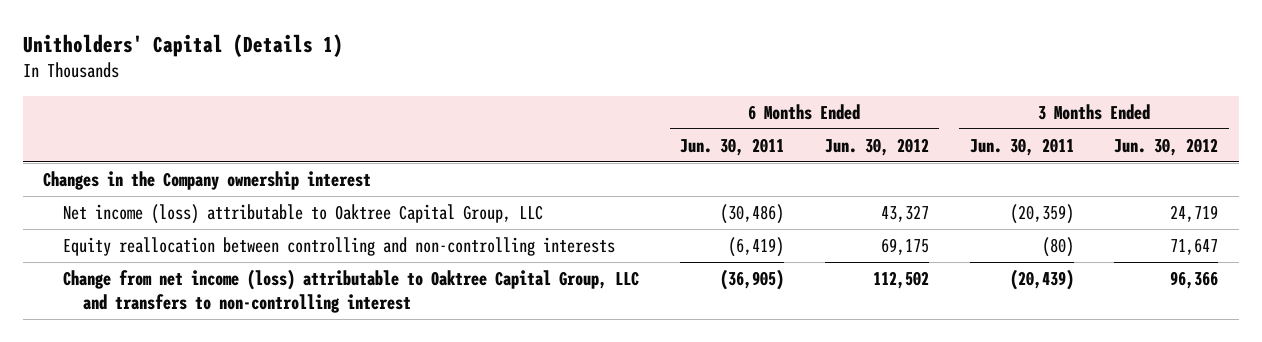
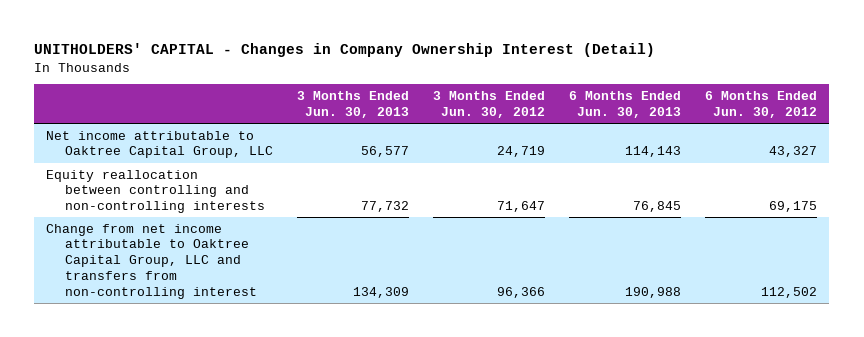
[22,33,343,57] Unitholders' Capital (Details 1) -> [34,43,656,58] UNITHOLDERS' CAPITAL - Changes in Company Ownership Interest (Detail)
[680,137,785,156] Jun. 30, 2011 -> none
[969,137,1074,156] Jun. 30, 2011 -> none
none -> [297,91,410,118] 3 Months Ended Jun. 30, 2013
none -> [569,91,682,118] 6 Months Ended Jun. 30, 2013
[43,170,372,190] Changes in the Company ownership interest -> none
[63,203,544,224] Net income (loss) attributable to Oaktree Capital Group, LLC -> [46,130,274,159] Net income attributable to Oaktree Capital Group, LLC
[63,268,640,313] Change from net income (loss) attributable to Oaktree Capital Group, LLC and transfers to non-controlling interest -> [46,223,258,299] Change from net income attributable to Oaktree Capital Group, LLC and transfers from non-controlling interest

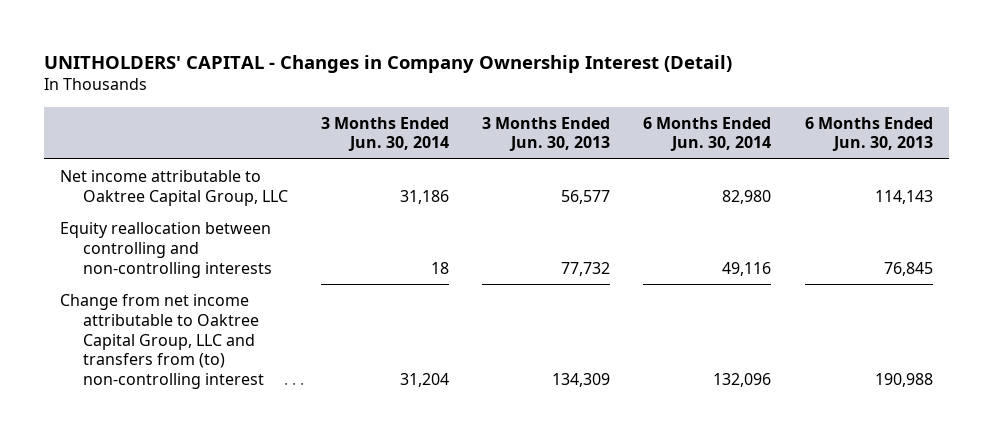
[433,91,546,118] 3 Months Ended Jun. 30, 2012 -> none
[705,91,818,118] 6 Months Ended Jun. 30, 2012 -> none
none -> [320,116,449,152] 3 Months Ended Jun. 30, 2014
none -> [643,116,772,152] 6 Months Ended Jun. 30, 2014
[46,223,258,299] Change from net income attributable to Oaktree Capital Group, LLC and transfers from non-controlling interest -> [60,293,264,390] Change from net income attributable to Oaktree Capital Group, LLC and transfers from (to) non-controlling interest

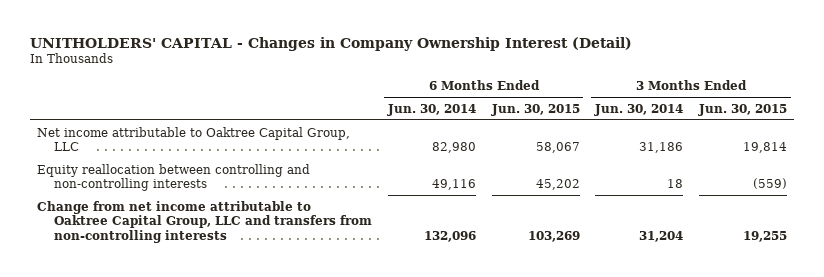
[482,116,611,152] 3 Months Ended Jun. 30, 2013 -> none
[804,116,933,152] 6 Months Ended Jun. 30, 2013 -> none
none -> [490,103,580,116] Jun. 30, 2015
none -> [697,103,787,116] Jun. 30, 2015
[60,293,264,390] Change from net income attributable to Oaktree Capital Group, LLC and transfers from (to) non-controlling interest -> [37,200,373,244] Change from net income attributable to Oaktree Capital Group, LLC and transfers from non-controlling interests

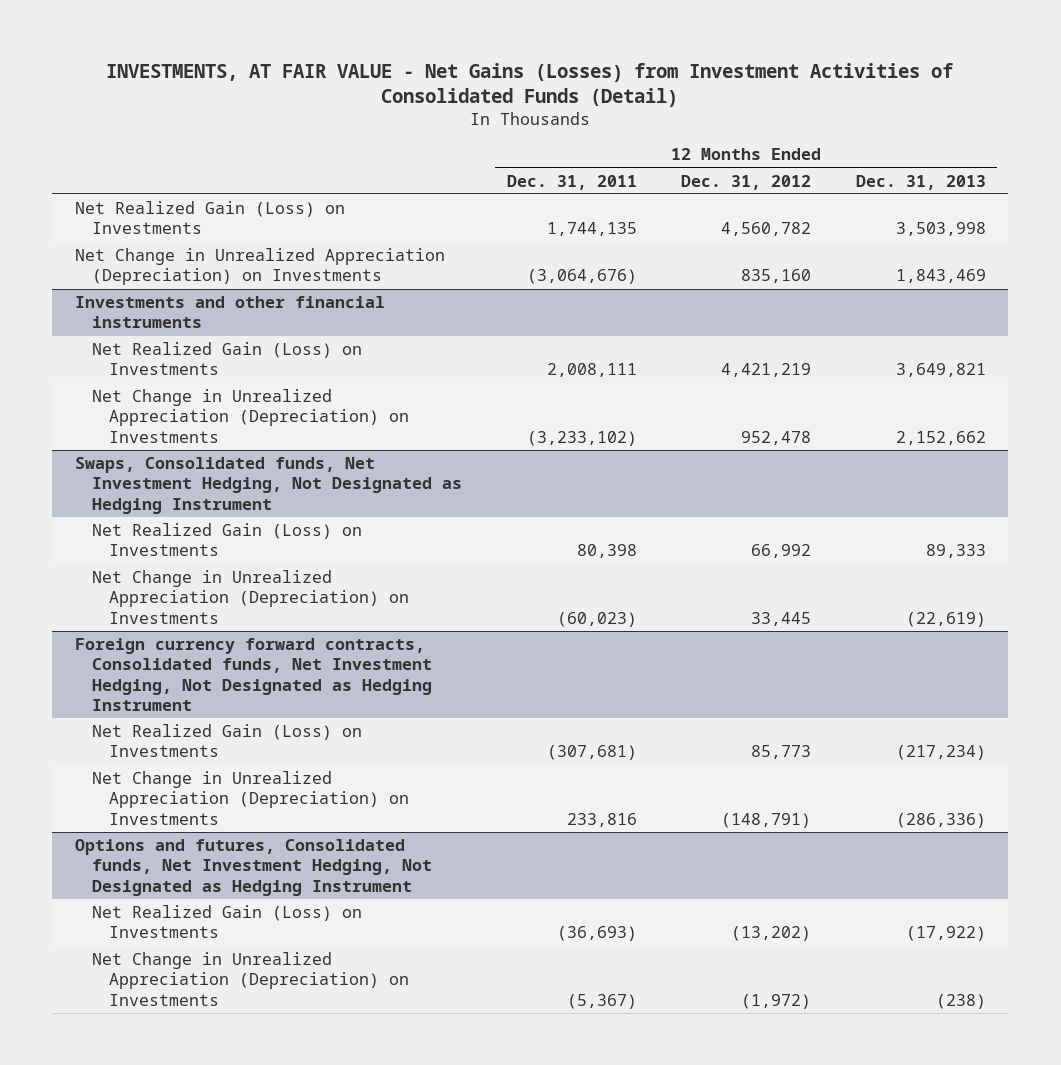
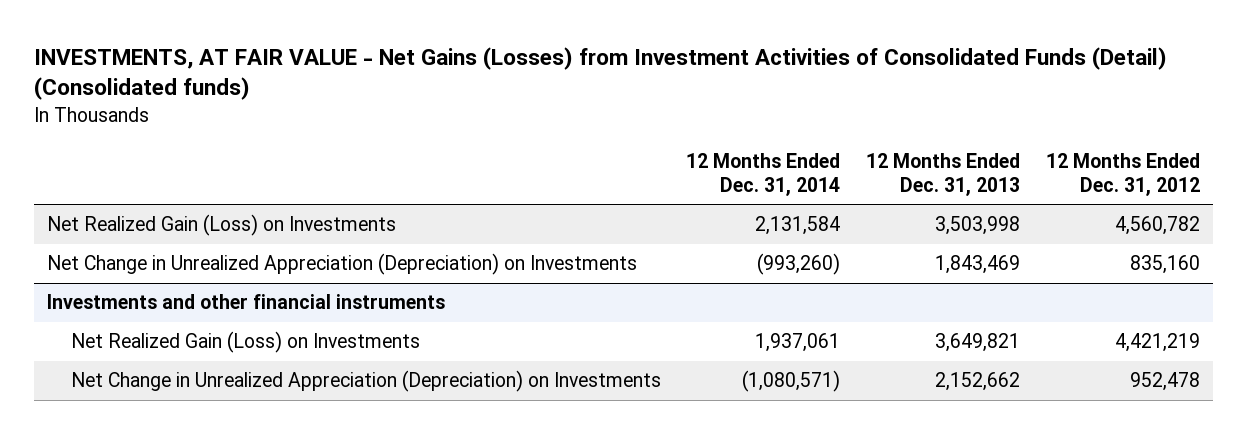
[106,62,955,108] INVESTMENTS, AT FAIR VALUE - Net Gains (Losses) from Investment Activities of Consolidated Funds (Detail) -> [33,46,1167,101] INVESTMENTS, AT FAIR VALUE - Net Gains (Losses) from Investment Activities of Consolidated Funds (Detail) (Consolidated funds)
[506,174,637,190] Dec. 31, 2011 -> none
none -> [686,152,841,196] 12 Months Ended Dec. 31, 2014
[74,456,462,514] Swaps, Consolidated funds, Net Investment Hedging, Not Designated as Hedging Instrument -> none
[91,522,362,557] Net Realized Gain (Loss) on Investments -> none
[91,569,410,624] Net Change in Unrealized Appreciation (Depreciation) on Investments -> none
[74,637,432,711] Foreign currency forward contracts, Consolidated funds, Net Investment Hedging, Not Designated as Hedging Instrument -> none
[91,723,362,758] Net Realized Gain (Loss) on Investments -> none
[91,770,410,825] Net Change in Unrealized Appreciation (Depreciation) on Investments -> none
[74,838,432,896] Options and futures, Consolidated funds, Net Investment Hedging, Not Designated as Hedging Instrument -> none
[91,904,362,939] Net Realized Gain (Loss) on Investments -> none
[91,951,410,1006] Net Change in Unrealized Appreciation (Depreciation) on Investments -> none

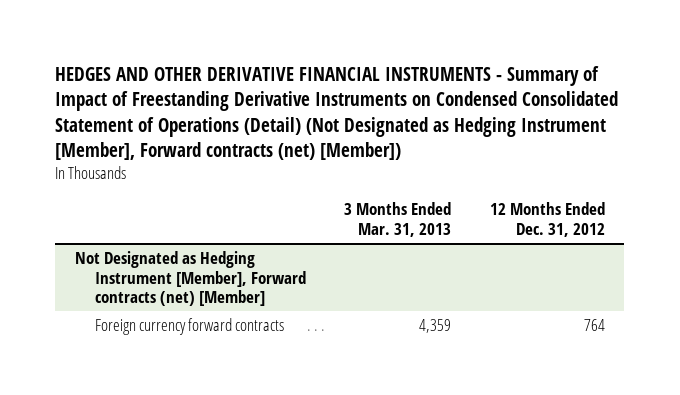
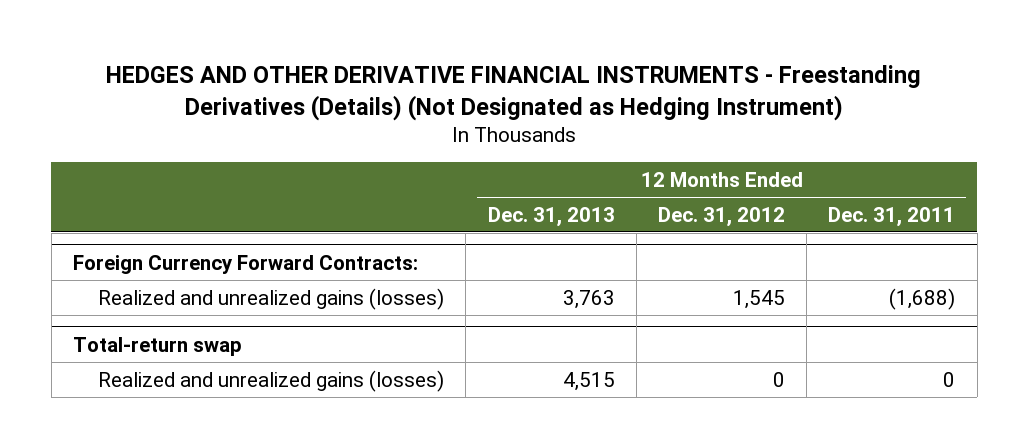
[55,65,619,160] HEDGES AND OTHER DERIVATIVE FINANCIAL INSTRUMENTS - Summary of Impact of Freestanding Derivative Instruments on Condensed Consolidated Statement of Operations (Detail) (Not Designated as Hedging Instrument [Member], Forward contracts (net) [Member]) -> [106,65,922,121] HEDGES AND OTHER DERIVATIVE FINANCIAL INSTRUMENTS - Freestanding Derivatives (Details) (Not Designated as Hedging Instrument)
[344,202,452,237] 3 Months Ended Mar. 31, 2013 -> none
none -> [487,206,615,227] Dec. 31, 2013
none -> [828,206,956,227] Dec. 31, 2011
[74,251,306,306] Not Designated as Hedging Instrument [Member], Forward contracts (net) [Member] -> none
[94,318,284,336] Foreign currency forward contracts -> none
none -> [73,254,419,274] Foreign Currency Forward Contracts:
none -> [98,287,445,310] Realized and unrealized gains (losses)
none -> [73,336,243,356] Total-return swap
none -> [98,369,445,392] Realized and unrealized gains (losses)

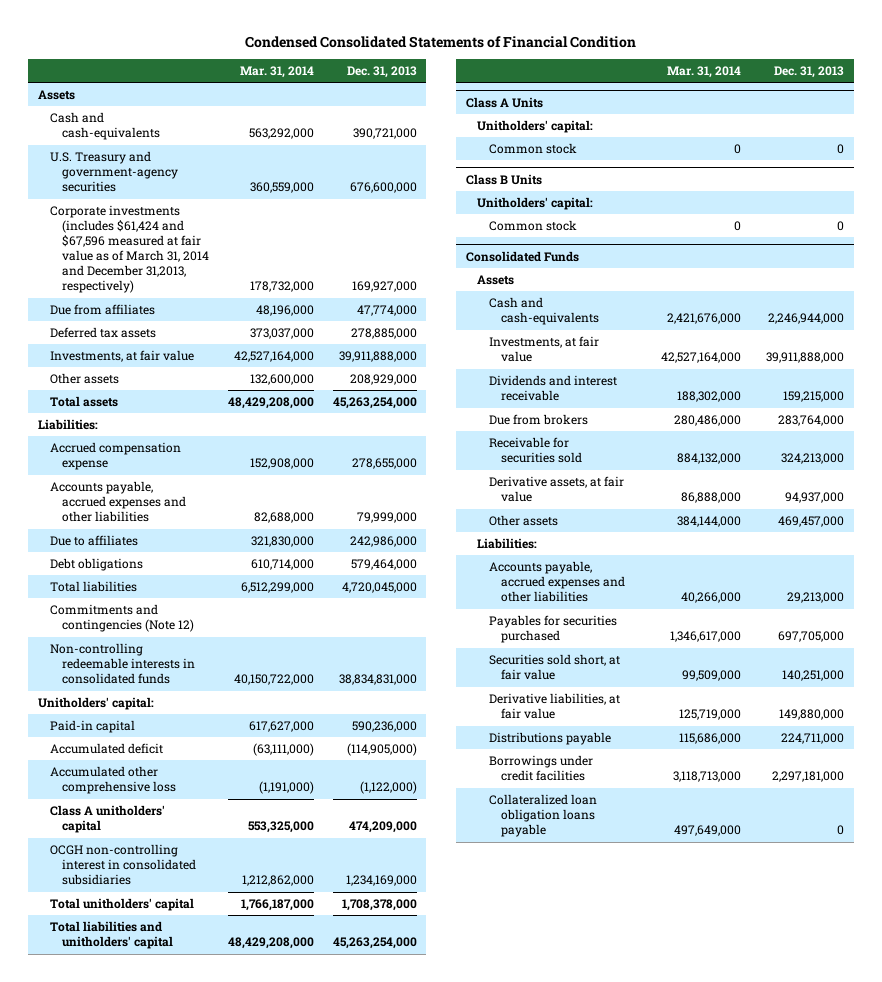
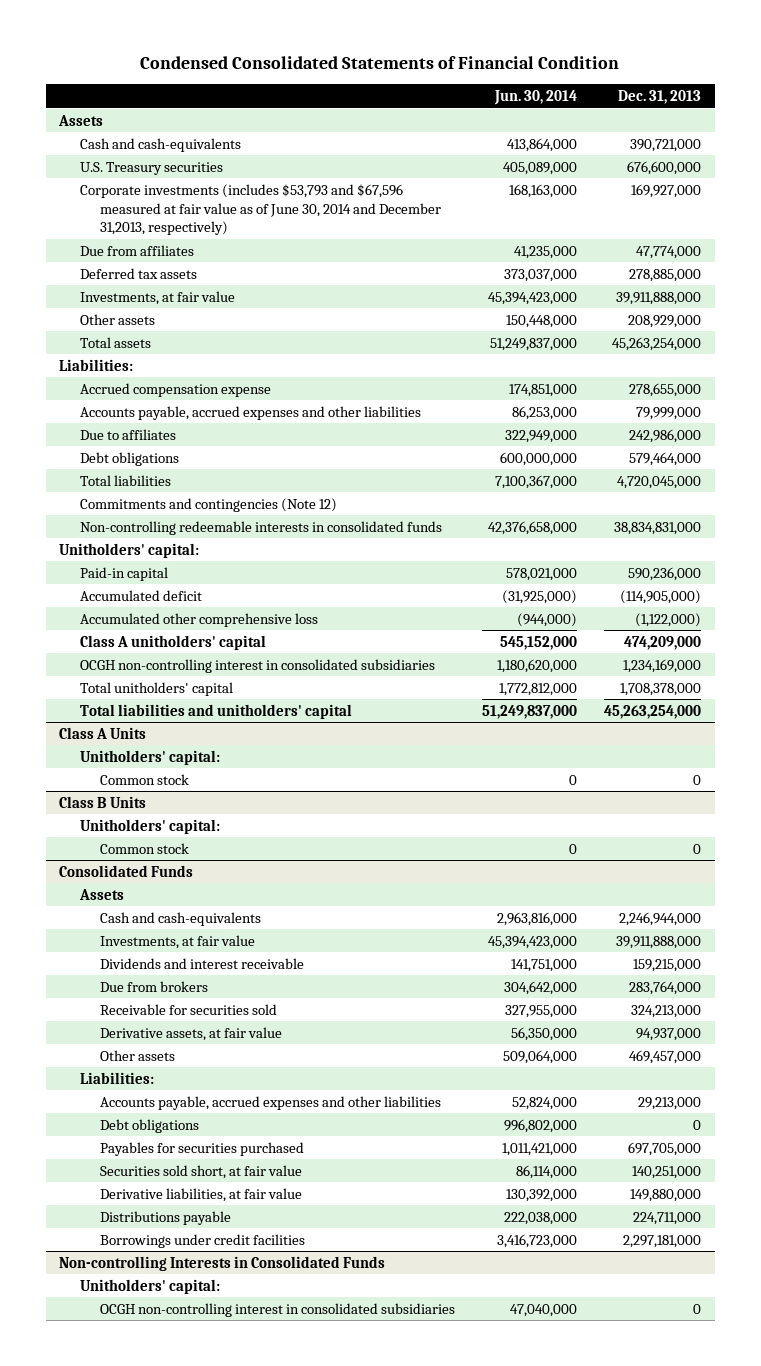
[239,65,314,78] Mar. 31, 2014 -> none
none -> [494,90,578,106] Jun. 30, 2014
[49,151,178,193] U.S. Treasury and government-agency securities -> [79,161,223,175] U.S. Treasury securities
[49,205,209,294] Corporate investments (includes $61,424 and $67,596 measured at fair value as of March 31, 2014 and December 31,2013, respectively) -> [79,183,441,236] Corporate investments (includes $53,793 and $67,596 measured at fair value as of June 30, 2014 and December 31,2013, respectively)
none -> [99,1118,199,1133] Debt obligations
[489,794,598,838] Collateralized loan obligation loans payable -> none
none -> [59,1255,386,1271] Non-controlling Interests in Consolidated Funds
none -> [79,1278,220,1294] Unitholders' capital:
none -> [99,1302,455,1317] OCGH non-controlling interest in consolidated subsidiaries

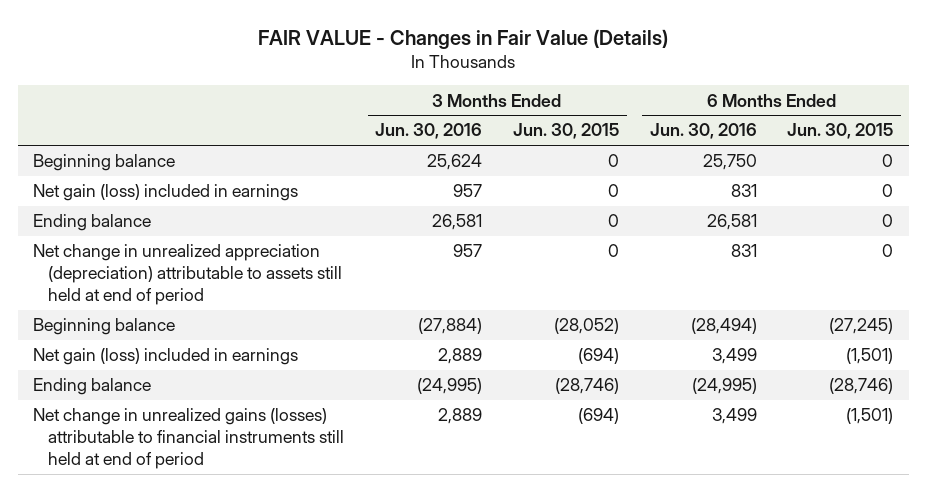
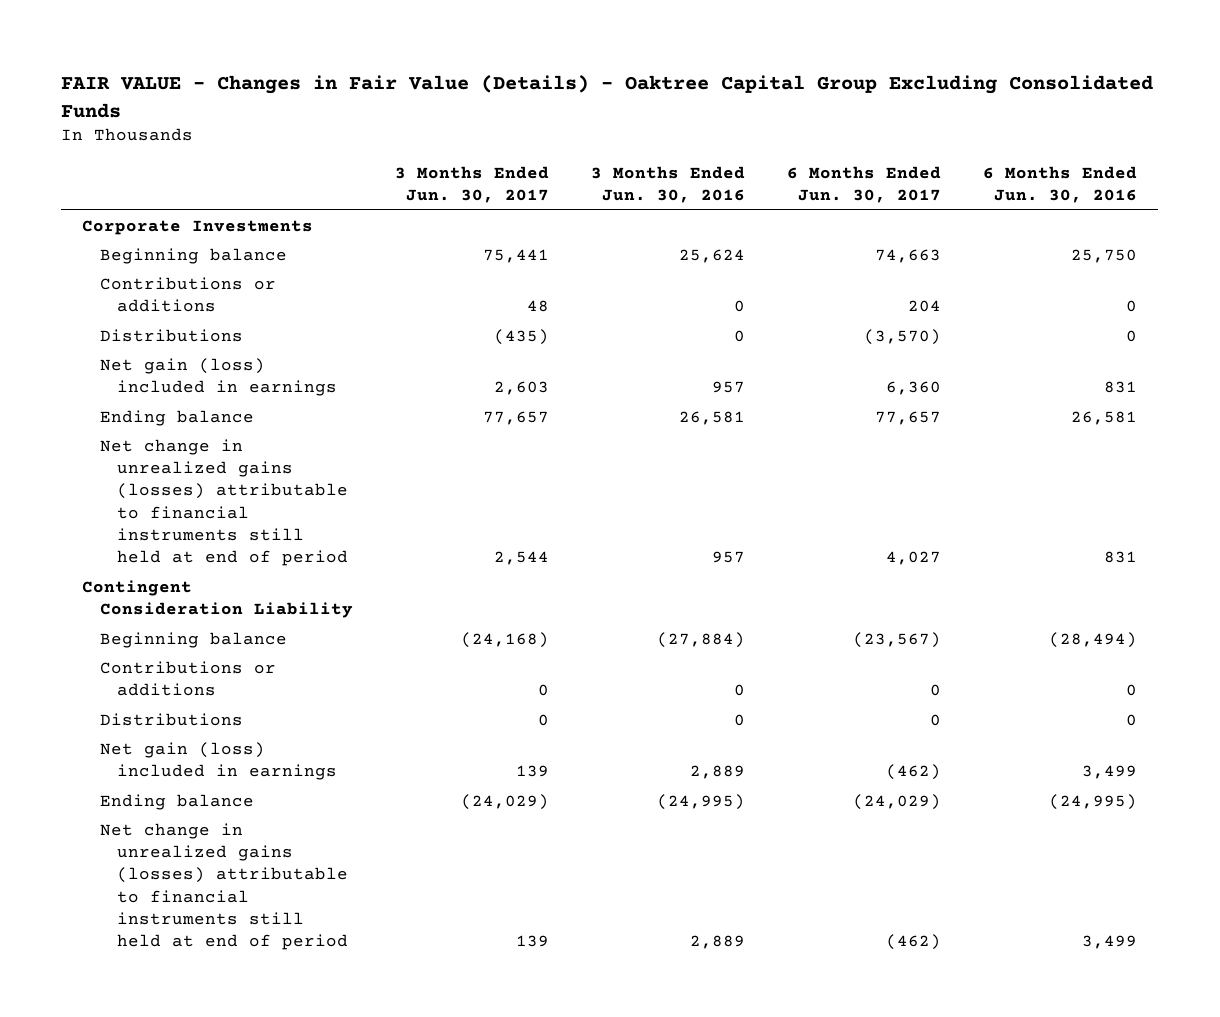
[258,28,669,49] FAIR VALUE - Changes in Fair Value (Details) -> [61,74,1154,118] FAIR VALUE - Changes in Fair Value (Details) - Oaktree Capital Group Excluding Consolidated Funds
[512,123,619,140] Jun. 30, 2015 -> none
[787,123,894,140] Jun. 30, 2015 -> none
none -> [395,166,550,204] 3 Months Ended Jun. 30, 2017
none -> [787,166,942,204] 6 Months Ended Jun. 30, 2017
none -> [82,219,314,235] Corporate Investments
none -> [99,276,276,313] Contributions or additions
none -> [99,328,243,342] Distributions
[33,244,343,306] Net change in unrealized appreciation (depreciation) attributable to assets still held at end of period -> [99,438,349,567] Net change in unrealized gains (losses) attributable to financial instruments still held at end of period
none -> [82,579,353,619] Contingent Consideration Liability
none -> [99,660,276,697] Contributions or additions
none -> [99,712,243,726] Distributions

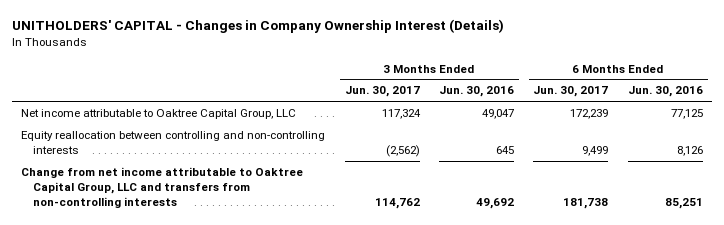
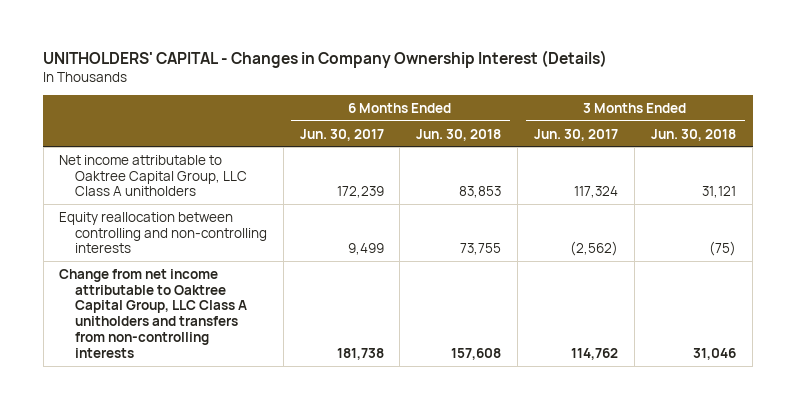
[439,86,515,98] Jun. 30, 2016 -> none
[627,86,703,98] Jun. 30, 2016 -> none
none -> [416,128,502,141] Jun. 30, 2018
none -> [651,128,737,141] Jun. 30, 2018
[21,109,297,120] Net income attributable to Oaktree Capital Group, LLC -> [59,154,247,197] Net income attributable to Oaktree Capital Group, LLC Class A unitholders
[21,167,304,208] Change from net income attributable to Oaktree Capital Group, LLC and transfers from non-controlling interests -> [59,268,247,358] Change from net income attributable to Oaktree Capital Group, LLC Class A unitholders and transfers from non-controlling interests

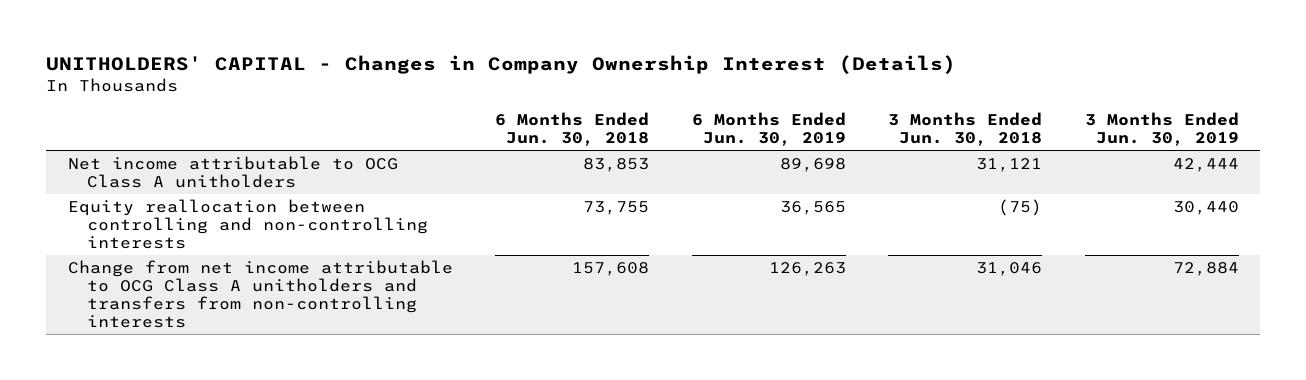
[299,128,384,141] Jun. 30, 2017 -> none
[534,128,619,141] Jun. 30, 2017 -> none
none -> [691,111,846,146] 6 Months Ended Jun. 30, 2019
none -> [1084,111,1239,146] 3 Months Ended Jun. 30, 2019
[59,154,247,197] Net income attributable to Oaktree Capital Group, LLC Class A unitholders -> [67,155,398,189] Net income attributable to OCG Class A unitholders
[59,268,247,358] Change from net income attributable to Oaktree Capital Group, LLC Class A unitholders and transfers from non-controlling interests -> [67,259,453,329] Change from net income attributable to OCG Class A unitholders and transfers from non-controlling interests

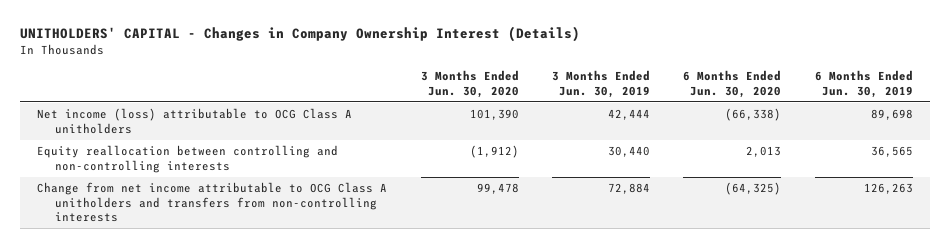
[495,111,650,146] 6 Months Ended Jun. 30, 2018 -> none
[888,111,1043,146] 3 Months Ended Jun. 30, 2018 -> none
none -> [420,70,519,99] 3 Months Ended Jun. 30, 2020
none -> [683,70,782,99] 6 Months Ended Jun. 30, 2020
[67,155,398,189] Net income attributable to OCG Class A unitholders -> [37,108,353,134] Net income (loss) attributable to OCG Class A unitholders

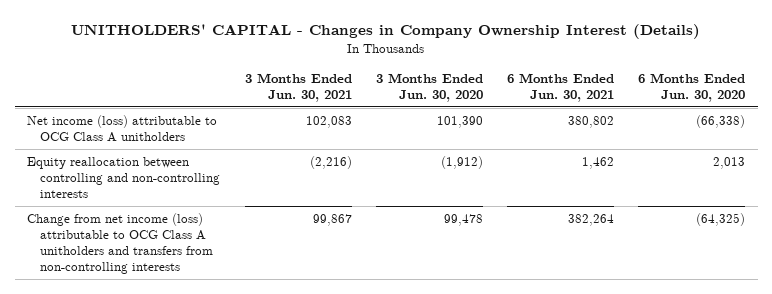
[551,70,650,99] 3 Months Ended Jun. 30, 2019 -> none
[814,70,913,99] 6 Months Ended Jun. 30, 2019 -> none
none -> [244,72,352,103] 3 Months Ended Jun. 30, 2021
none -> [507,72,615,103] 6 Months Ended Jun. 30, 2021
[37,182,388,223] Change from net income attributable to OCG Class A unitholders and transfers from non-controlling interests -> [26,212,214,275] Change from net income (loss) attributable to OCG Class A unitholders and transfers from non-controlling interests

